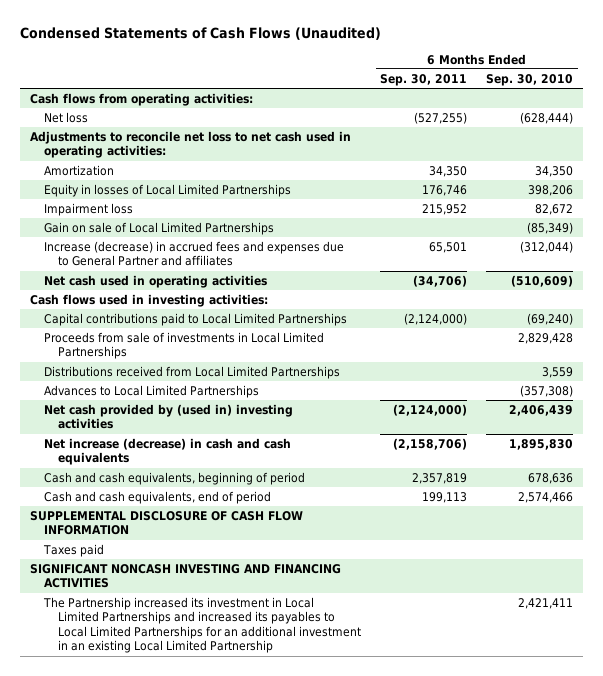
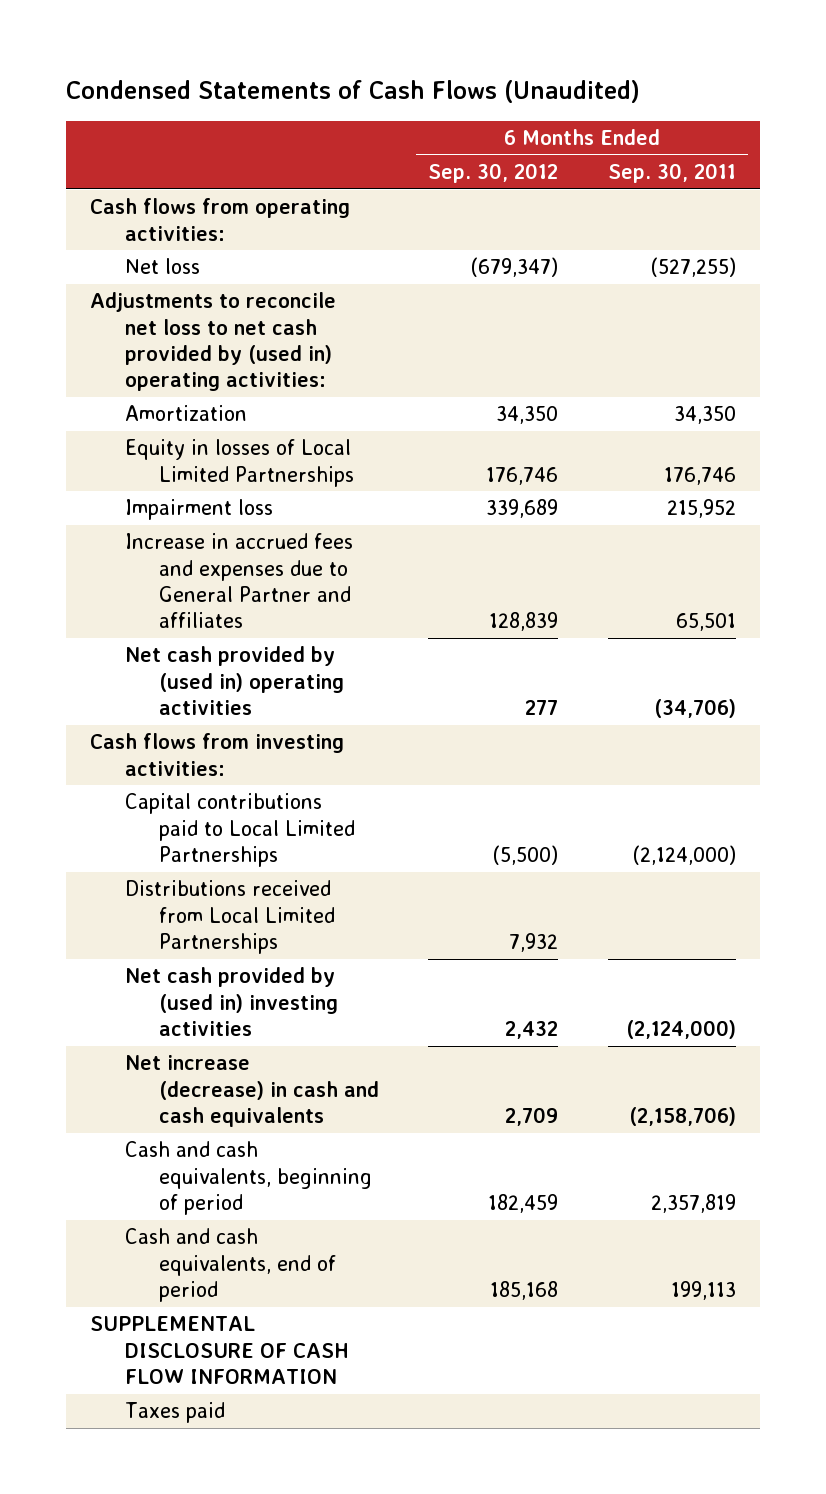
[486,73,574,86] Sep. 30, 2010 -> none
none -> [428,163,559,184] Sep. 30, 2012
[29,130,351,159] Adjustments to reconcile net loss to net cash used in operating activities: -> [90,292,337,392] Adjustments to reconcile net loss to net cash provided by (used in) operating activities:
[44,221,275,235] Gain on sale of Local Limited Partnerships -> none
[44,240,345,267] Increase (decrease) in accrued fees and expenses due to General Partner and affiliates -> [124,533,353,629] Increase in accrued fees and expenses due to General Partner and affiliates
[44,274,268,288] Net cash used in operating activities -> [124,646,345,715] Net cash provided by (used in) operating activities
[29,293,268,307] Cash flows used in investing activities: -> [90,733,345,776] Cash flows from investing activities:
[44,331,325,360] Proceeds from sale of investments in Local Limited Partnerships -> none
[44,384,260,398] Advances to Local Limited Partnerships -> none
[29,563,341,589] SIGNIFICANT NONCASH INVESTING AND FINANCING ACTIVITIES -> none
[43,596,362,654] The Partnership increased its investment in Local Limited Partnerships and increased its payables to Local Limited Partnerships for an additional investment in an existing Local Limited Partnership -> none

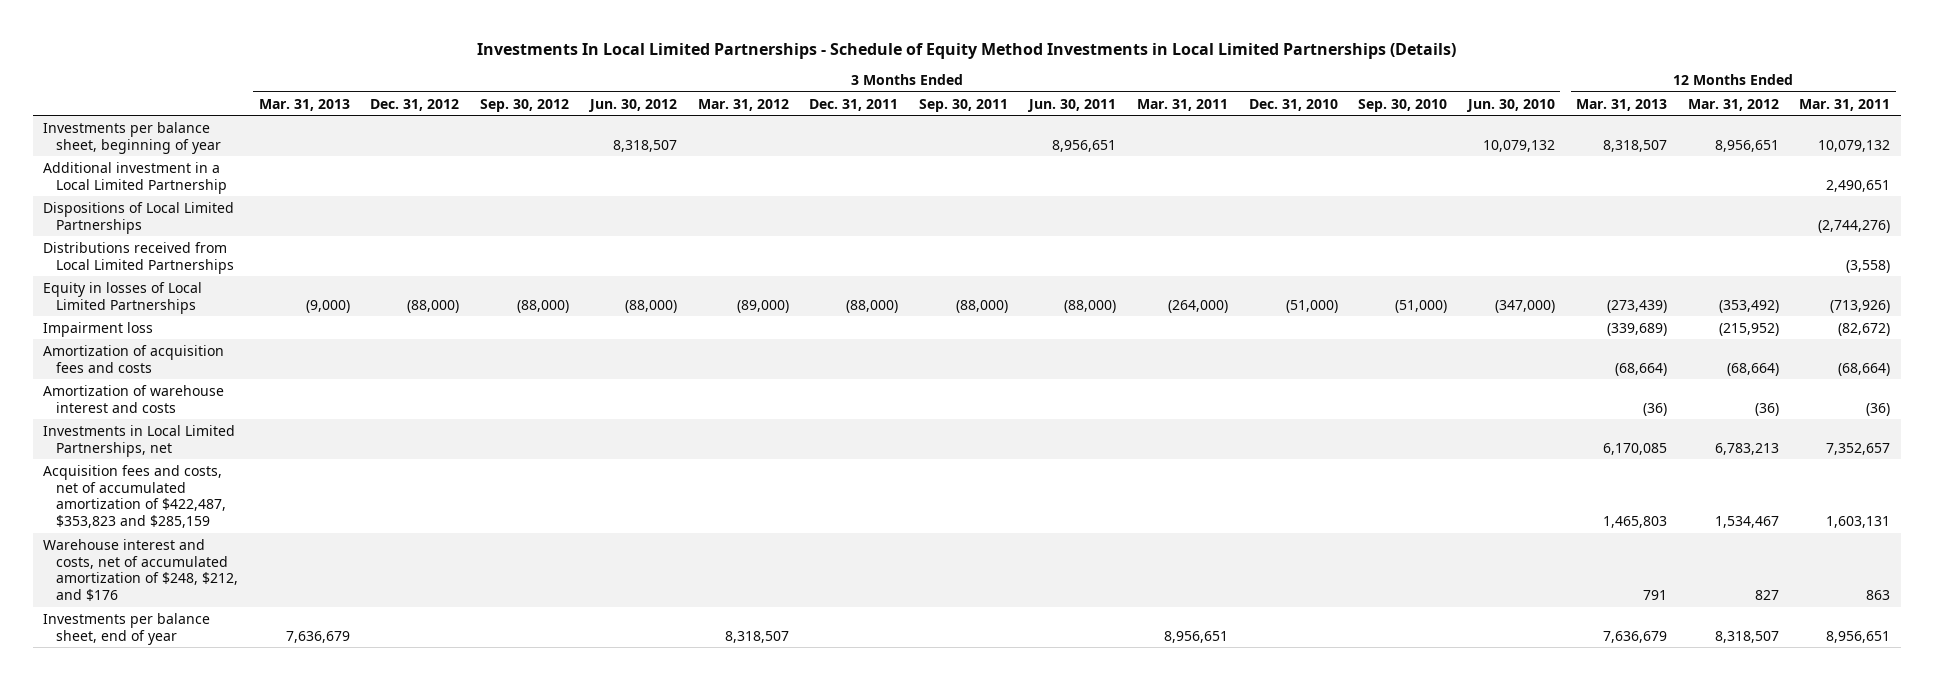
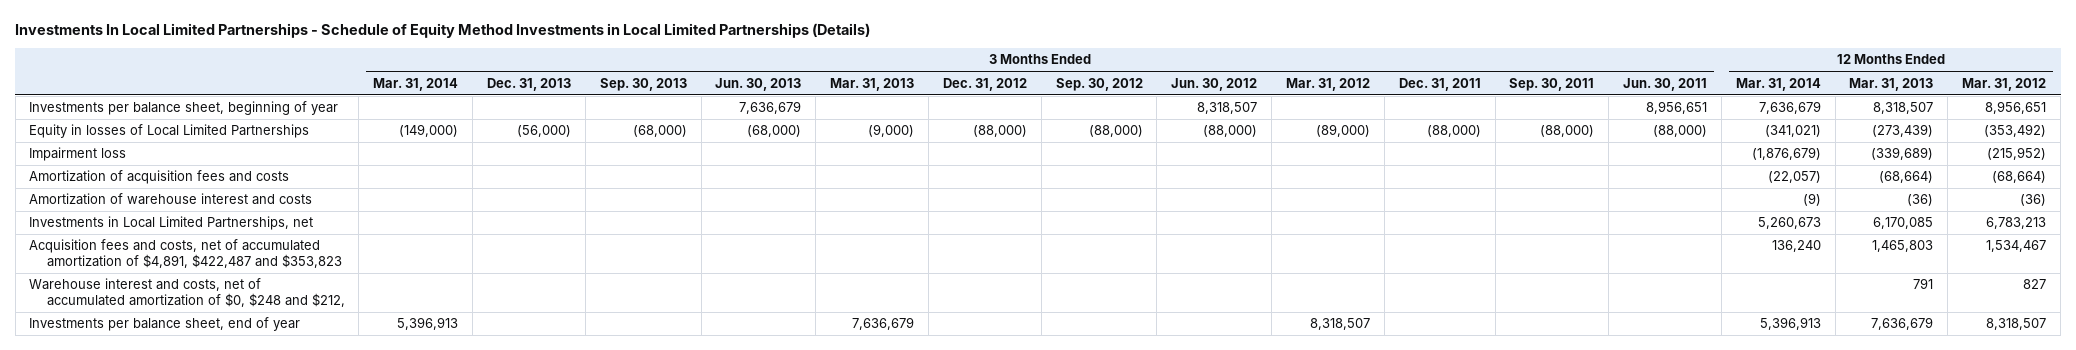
[1136,98,1228,111] Mar. 31, 2011 -> none
[1248,98,1338,111] Dec. 31, 2010 -> none
[1358,98,1448,112] Sep. 30, 2010 -> none
[1466,98,1556,112] Jun. 30, 2010 -> none
[1799,98,1891,111] Mar. 31, 2011 -> none
none -> [373,77,459,91] Mar. 31, 2014
none -> [487,77,572,91] Dec. 31, 2013
none -> [599,77,687,91] Sep. 30, 2013
none -> [715,77,802,91] Jun. 30, 2013
none -> [1735,77,1821,91] Mar. 31, 2014
[43,161,227,194] Additional investment in a Local Limited Partnership -> none
[43,201,235,234] Dispositions of Local Limited Partnerships -> none
[43,241,234,274] Distributions received from Local Limited Partnerships -> none
[43,464,226,529] Acquisition fees and costs, net of accumulated amortization of $422,487, $353,823 and $285,159 -> [29,239,342,268] Acquisition fees and costs, net of accumulated amortization of $4,891, $422,487 and $353,823
[43,538,238,602] Warehouse interest and costs, net of accumulated amortization of $248, $212, and $176 -> [29,278,345,307] Warehouse interest and costs, net of accumulated amortization of $0, $248 and $212,

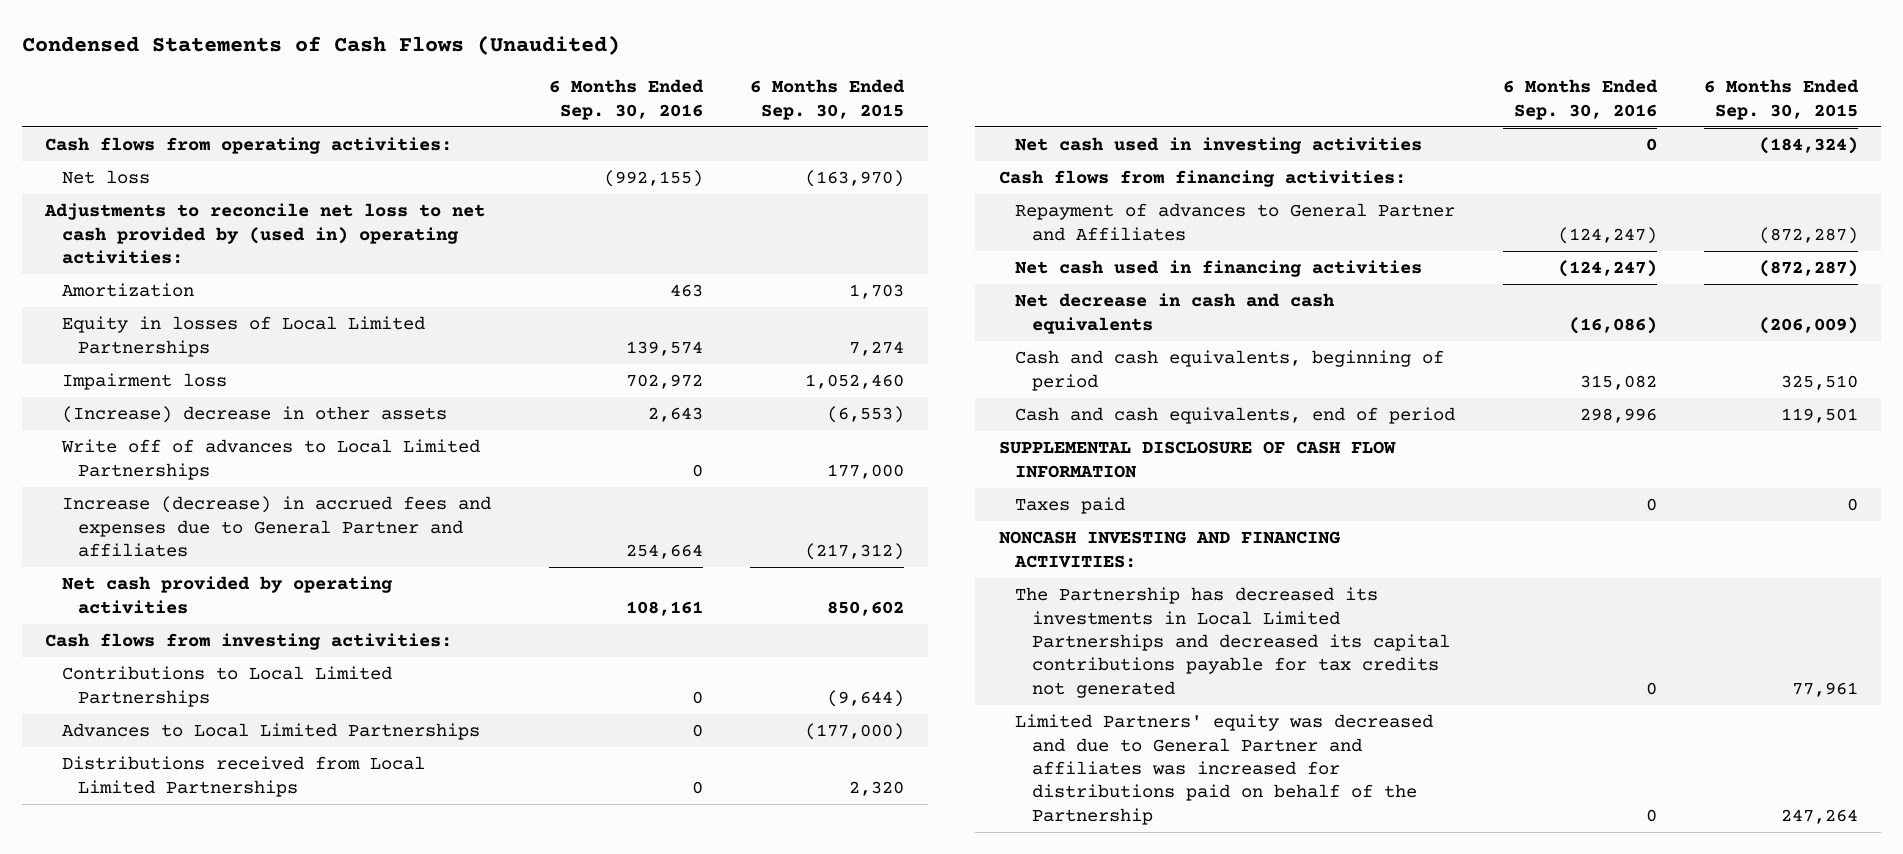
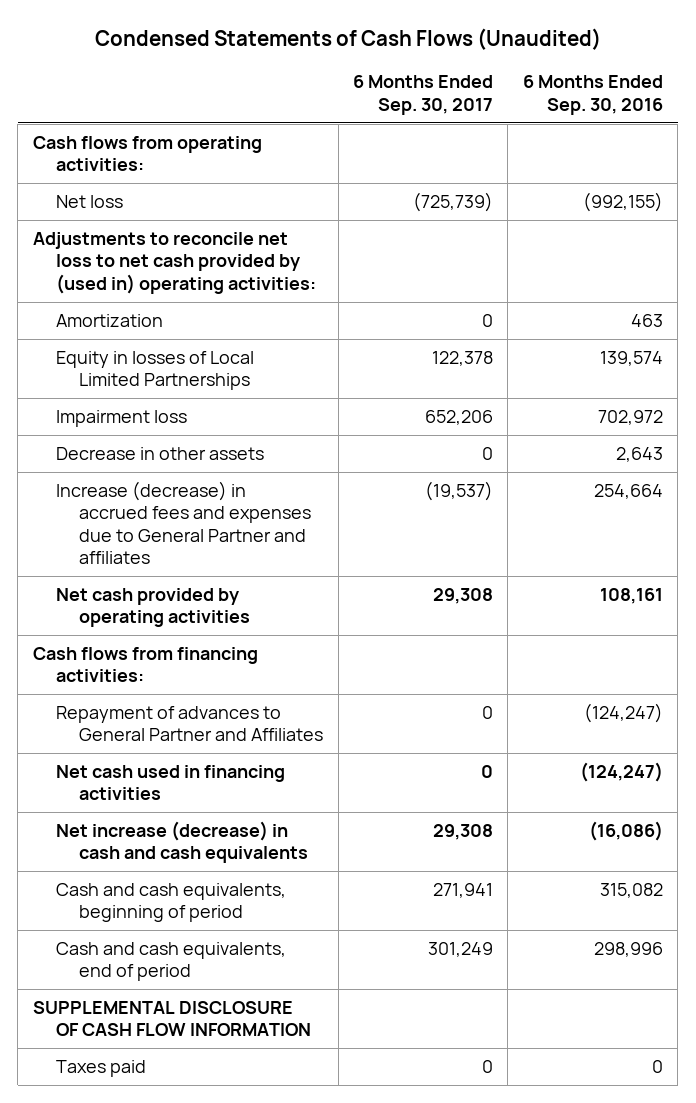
[750,79,906,120] 6 Months Ended Sep. 30, 2015 -> none
none -> [353,75,494,115] 6 Months Ended Sep. 30, 2017
[60,439,480,480] Write off of advances to Local Limited Partnerships -> none
[61,406,447,424] (Increase) decrease in other assets -> [56,446,265,460] Decrease in other assets
[45,633,453,651] Cash flows from investing activities: -> none
[61,666,392,707] Contributions to Local Limited Partnerships -> none
[61,723,480,741] Advances to Local Limited Partnerships -> none
[61,756,425,797] Distributions received from Local Limited Partnerships -> none
[1015,137,1423,155] Net cash used in investing activities -> none
[1015,293,1336,334] Net decrease in cash and cash equivalents -> [56,820,309,864] Net increase (decrease) in cash and cash equivalents
[998,531,1341,568] NONCASH INVESTING AND FINANCING ACTIVITIES: -> none
[1015,587,1450,698] The Partnership has decreased its investments in Local Limited Partnerships and decreased its capital contributions payable for tax credits not generated -> none
[1015,714,1434,825] Limited Partners' equity was decreased and due to General Partner and affiliates was increased for distributions paid on behalf of the Partnership -> none

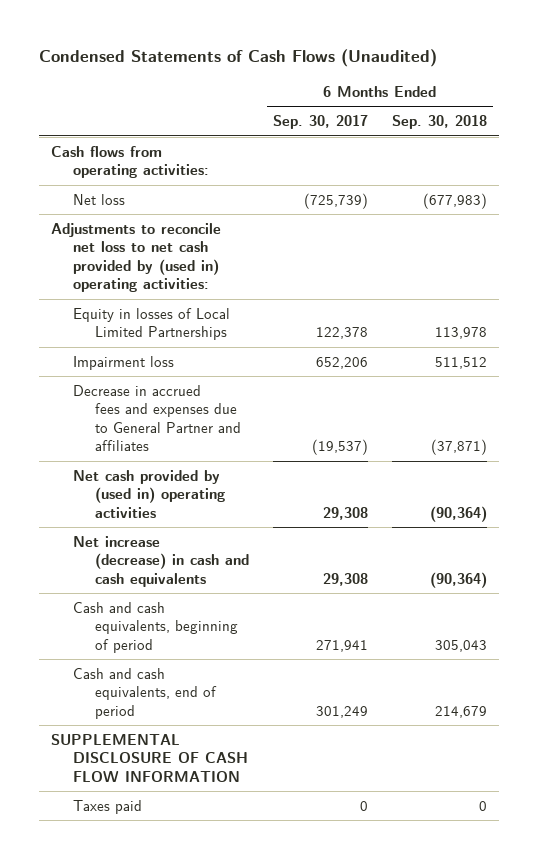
[522,75,663,115] 6 Months Ended Sep. 30, 2016 -> none
none -> [391,115,487,130] Sep. 30, 2018
[56,313,164,327] Amortization -> none
[56,446,265,460] Decrease in other assets -> none
[32,646,258,683] Cash flows from financing activities: -> none
[56,705,324,742] Repayment of advances to General Partner and Affiliates -> none
[56,764,286,801] Net cash used in financing activities -> none
[56,480,312,565] Increase (decrease) in accrued fees and expenses due to General Partner and affiliates -> [73,384,242,452] Decrease in accrued fees and expenses due to General Partner and affiliates
[56,587,251,628] Net cash provided by operating activities -> [73,469,226,518] Net cash provided by (used in) operating activities

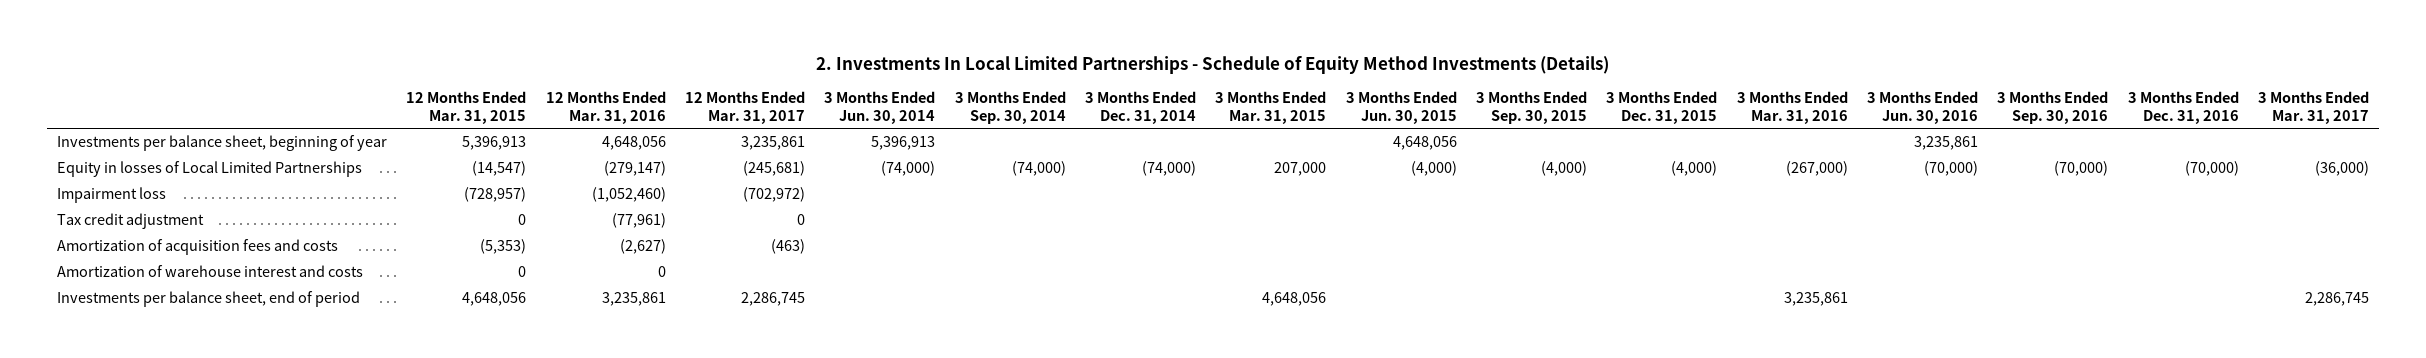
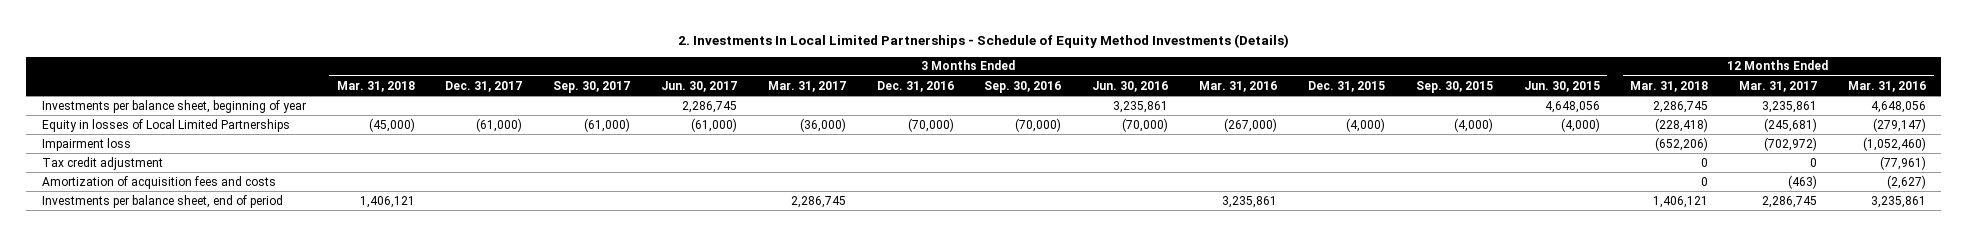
[406,91,527,124] 12 Months Ended Mar. 31, 2015 -> none
[824,91,936,124] 3 Months Ended Jun. 30, 2014 -> none
[954,91,1066,124] 3 Months Ended Sep. 30, 2014 -> none
[1084,91,1196,124] 3 Months Ended Dec. 31, 2014 -> none
[1215,91,1327,124] 3 Months Ended Mar. 31, 2015 -> none
none -> [336,80,415,92] Mar. 31, 2018
none -> [445,80,523,92] Dec. 31, 2017
none -> [553,80,631,93] Sep. 30, 2017
none -> [661,80,738,92] Jun. 30, 2017
none -> [1630,80,1709,92] Mar. 31, 2018
[57,265,364,278] Amortization of warehouse interest and costs -> none

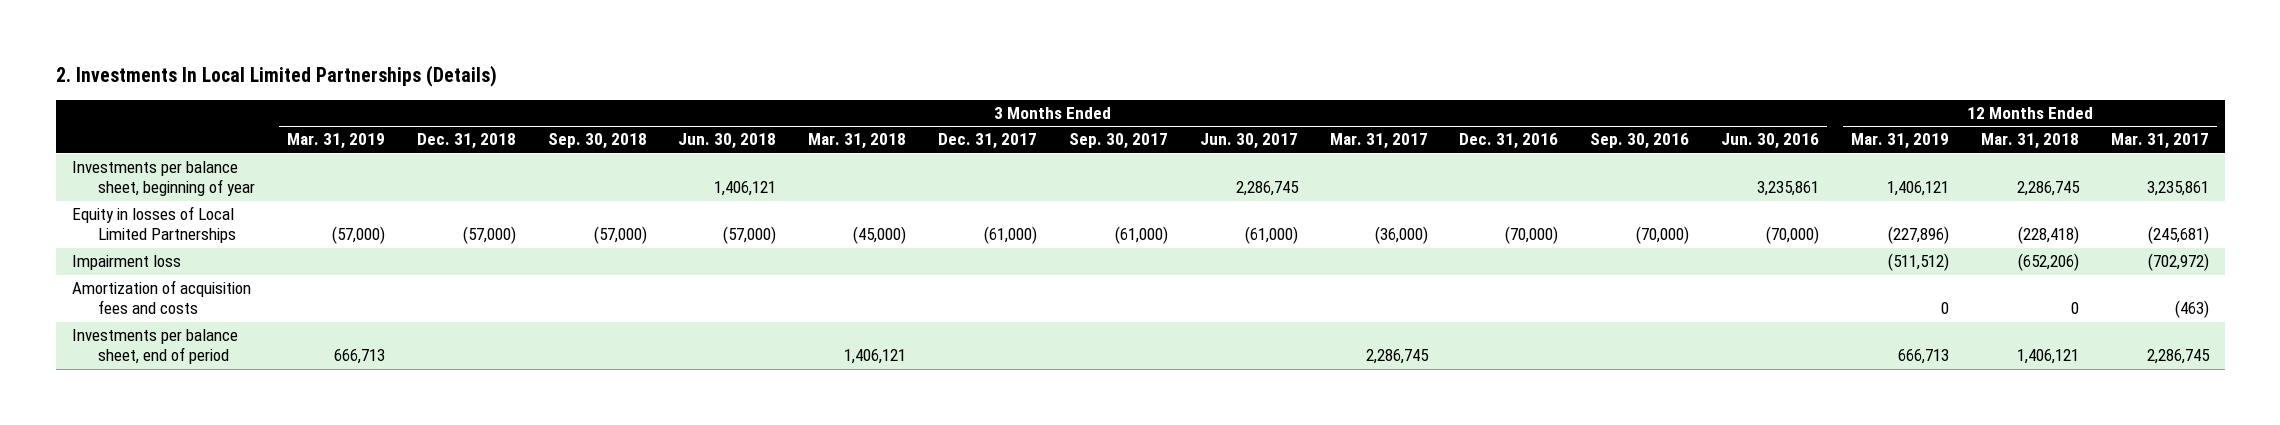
[677,33,1289,48] 2. Investments In Local Limited Partnerships - Schedule of Equity Method Investments (Details) -> [55,65,497,88] 2. Investments In Local Limited Partnerships (Details)
[1199,80,1278,92] Mar. 31, 2016 -> none
[1307,80,1385,92] Dec. 31, 2015 -> none
[1415,80,1493,93] Sep. 30, 2015 -> none
[1523,80,1600,92] Jun. 30, 2015 -> none
[1847,80,1926,92] Mar. 31, 2016 -> none
none -> [286,133,385,150] Mar. 31, 2019
none -> [416,133,516,150] Dec. 31, 2018
none -> [547,133,647,150] Sep. 30, 2018
none -> [678,133,777,150] Jun. 30, 2018
none -> [1851,133,1950,150] Mar. 31, 2019
[41,156,163,170] Tax credit adjustment -> none

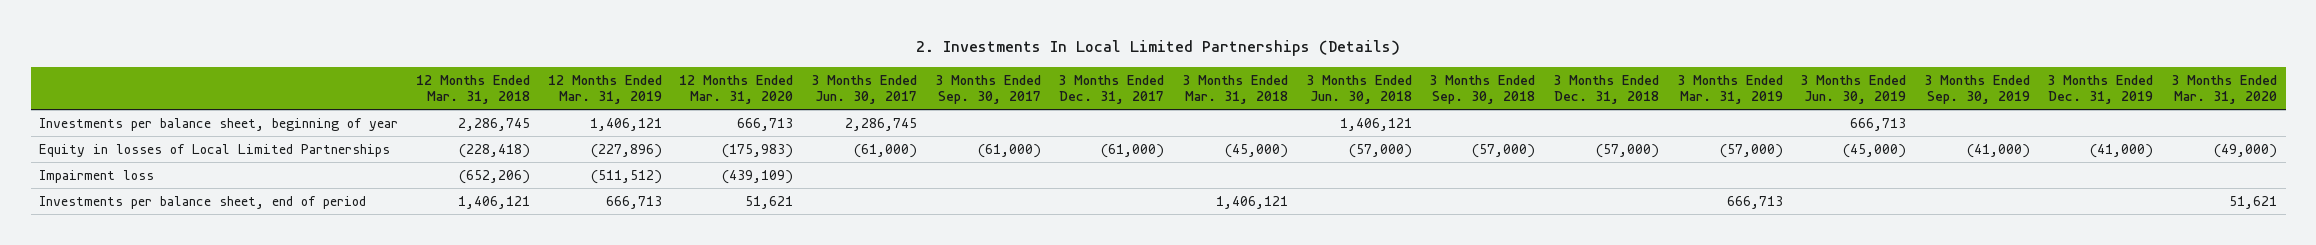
[1329,133,1428,150] Mar. 31, 2017 -> none
[1459,133,1559,150] Dec. 31, 2016 -> none
[1590,133,1690,150] Sep. 30, 2016 -> none
[1721,133,1820,150] Jun. 30, 2016 -> none
[2110,133,2209,150] Mar. 31, 2017 -> none
none -> [679,74,794,105] 12 Months Ended Mar. 31, 2020
none -> [1800,74,1907,105] 3 Months Ended Jun. 30, 2019
none -> [1923,74,2030,105] 3 Months Ended Sep. 30, 2019
none -> [2047,74,2154,105] 3 Months Ended Dec. 31, 2019
none -> [2171,74,2278,105] 3 Months Ended Mar. 31, 2020
[71,280,251,315] Amortization of acquisition fees and costs -> none

